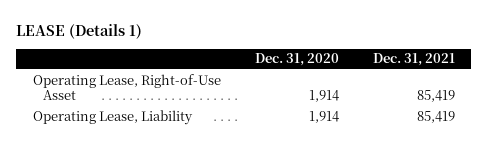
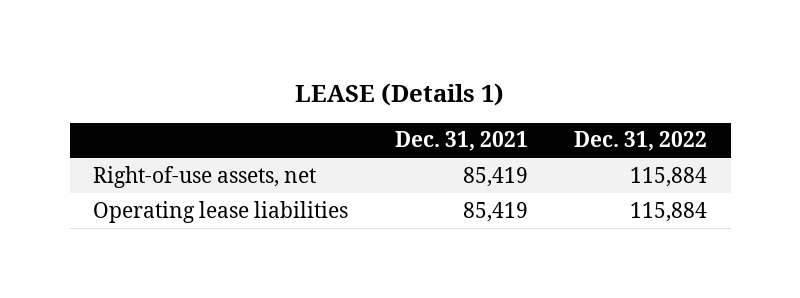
[254,53,339,67] Dec. 31, 2020 -> none
none -> [574,131,708,152] Dec. 31, 2022
[32,73,221,101] Operating Lease, Right-of-Use Asset -> [92,165,316,188] Right-of-use assets, net
[32,109,193,125] Operating Lease, Liability -> [92,200,348,223] Operating lease liabilities

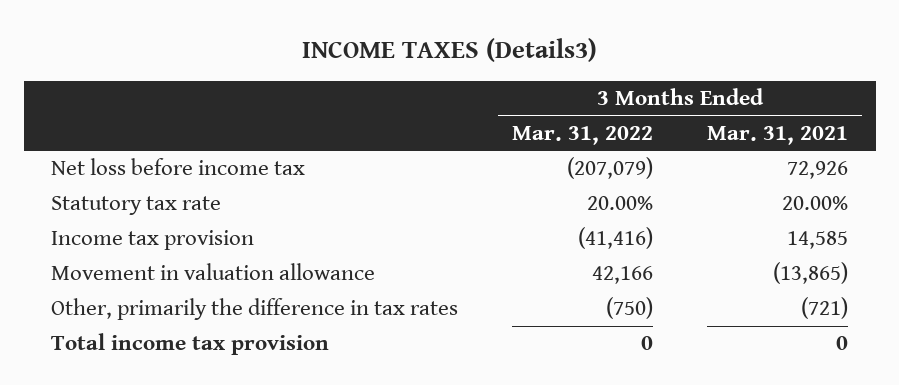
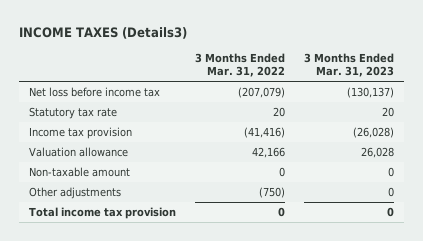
[707,125,849,145] Mar. 31, 2021 -> none
none -> [304,52,395,78] 3 Months Ended Mar. 31, 2023
[587,196,654,211] 20.00% -> [273,107,286,118] 20
[50,298,458,321] Other, primarily the difference in tax rates -> none
[50,263,375,281] Movement in valuation allowance -> [29,147,129,158] Valuation allowance
none -> [29,167,131,178] Non-taxable amount
none -> [29,187,122,200] Other adjustments

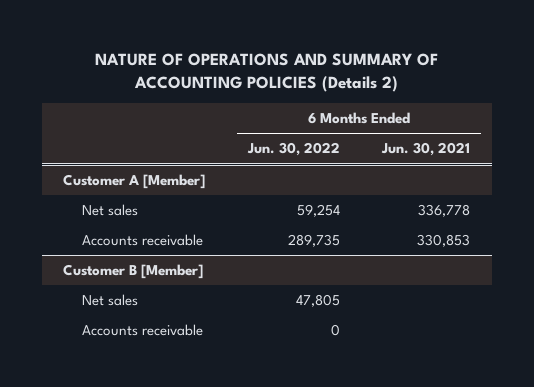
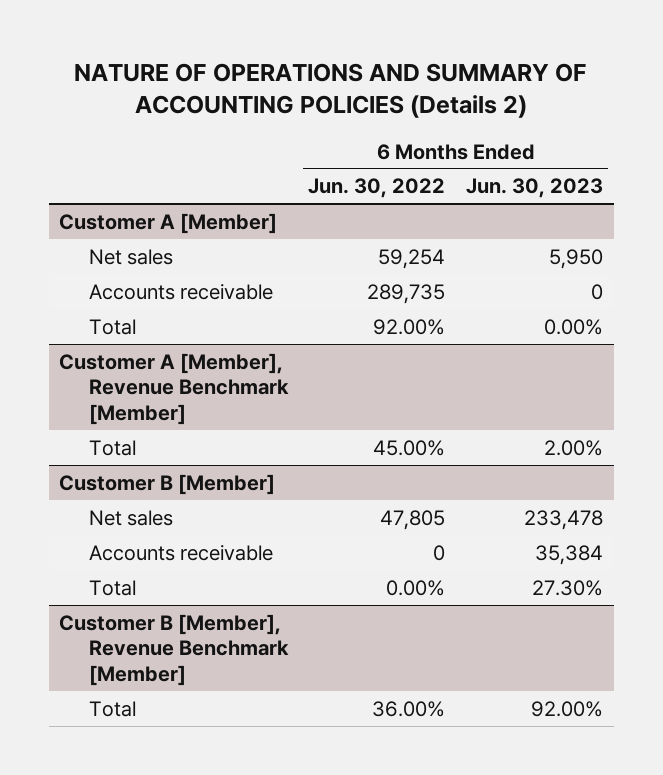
[381,142,471,157] Jun. 30, 2021 -> none
none -> [466,178,604,199] Jun. 30, 2023
none -> [88,318,136,335] Total
none -> [59,352,289,425] Customer A [Member], Revenue Benchmark [Member]
none -> [88,439,136,456] Total
none -> [88,579,136,596] Total
none -> [59,613,289,686] Customer B [Member], Revenue Benchmark [Member]
none -> [88,700,136,717] Total

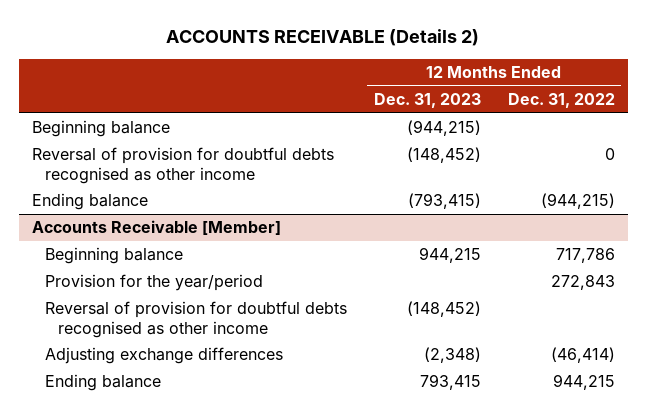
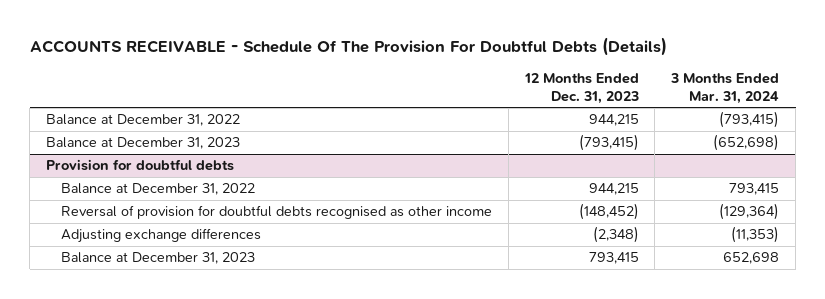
[166,29,480,47] ACCOUNTS RECEIVABLE (Details 2) -> [29,37,667,57] ACCOUNTS RECEIVABLE - Schedule Of The Provision For Doubtful Debts (Details)
[507,92,615,108] Dec. 31, 2022 -> none
none -> [670,73,780,104] 3 Months Ended Mar. 31, 2024
[32,120,171,138] Beginning balance -> none
[32,147,335,184] Reversal of provision for doubtful debts recognised as other income -> none
[32,220,282,236] Accounts Receivable [Member] -> none
[44,274,263,292] Provision for the year/period -> none
none -> [46,114,241,127] Balance at December 31, 2022
[32,193,149,211] Ending balance -> [46,137,241,150] Balance at December 31, 2023
none -> [46,159,235,172] Provision for doubtful debts
[44,247,183,265] Beginning balance -> [60,183,255,196] Balance at December 31, 2022
[44,374,161,392] Ending balance -> [60,252,255,265] Balance at December 31, 2023

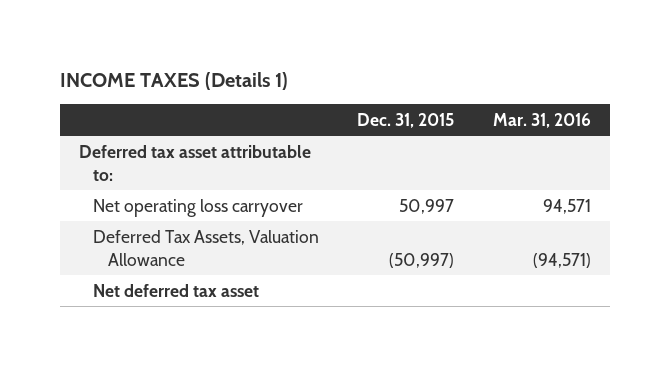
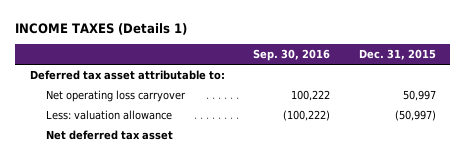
[492,113,591,129] Mar. 31, 2016 -> none
none -> [253,48,331,61] Sep. 30, 2016
[93,229,320,266] Deferred Tax Assets, Valuation Allowance -> [45,110,172,121] Less: valuation allowance

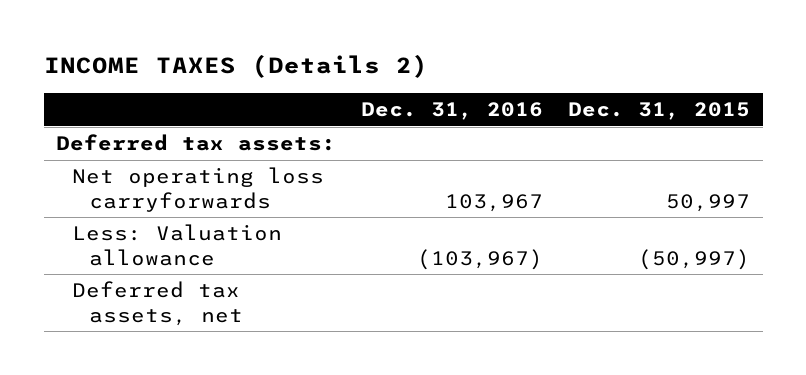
[15,22,188,35] INCOME TAXES (Details 1) -> [43,54,428,79] INCOME TAXES (Details 2)
[253,48,331,61] Sep. 30, 2016 -> none
none -> [361,101,544,120] Dec. 31, 2016
[29,70,225,81] Deferred tax asset attributable to: -> [56,134,337,152] Deferred tax assets:
[45,90,186,103] Net operating loss carryover -> [72,167,325,212] Net operating loss carryforwards
[45,110,172,121] Less: valuation allowance -> [72,224,283,266] Less: Valuation allowance
[45,130,173,141] Net deferred tax asset -> [72,281,243,326] Deferred tax assets, net

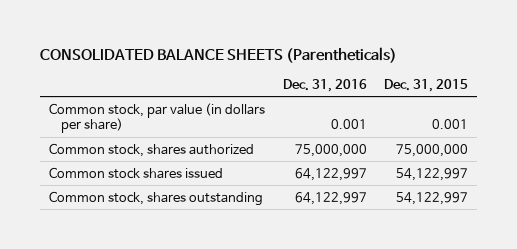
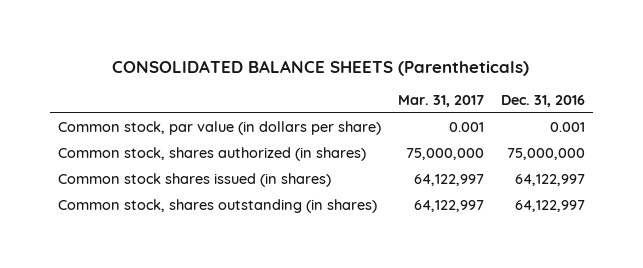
[384,78,469,92] Dec. 31, 2015 -> none
none -> [397,95,484,108] Mar. 31, 2017
[49,142,255,157] Common stock, shares authorized -> [58,146,367,161] Common stock, shares authorized (in shares)
[49,166,224,179] Common stock shares issued -> [58,172,332,187] Common stock shares issued (in shares)
[49,190,264,206] Common stock, shares outstanding -> [58,198,378,213] Common stock, shares outstanding (in shares)

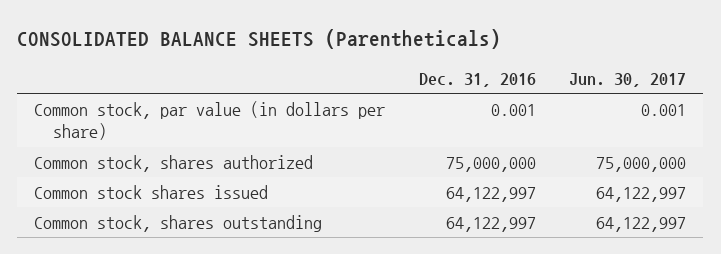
[397,95,484,108] Mar. 31, 2017 -> none
none -> [569,73,687,88] Jun. 30, 2017
[58,146,367,161] Common stock, shares authorized (in shares) -> [34,154,314,172] Common stock, shares authorized
[58,172,332,187] Common stock shares issued (in shares) -> [34,184,269,199] Common stock shares issued
[58,198,378,213] Common stock, shares outstanding (in shares) -> [34,214,323,232] Common stock, shares outstanding

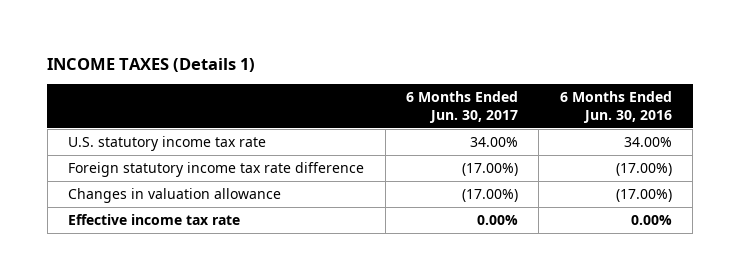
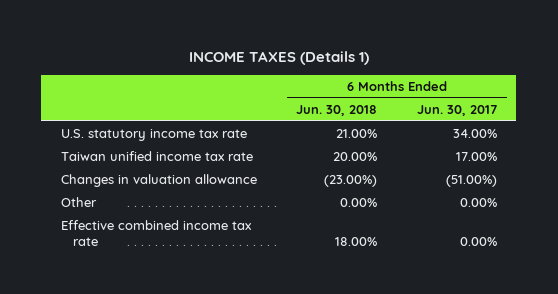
[559,90,672,123] 6 Months Ended Jun. 30, 2016 -> none
none -> [296,104,378,116] Jun. 30, 2018
[68,162,365,178] Foreign statutory income tax rate difference -> [60,151,253,162] Taiwan unified income tax rate
[462,163,519,177] (17.00%) -> [455,152,497,162] 17.00%
[462,189,519,203] (17.00%) -> [445,175,497,188] (51.00%)
none -> [60,197,97,208] Other
[68,214,241,226] Effective income tax rate -> [60,220,252,247] Effective combined income tax rate

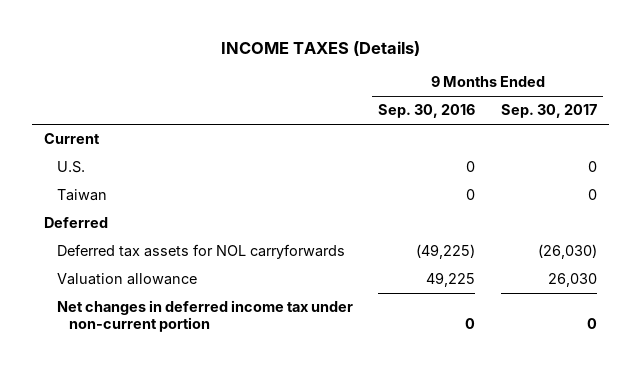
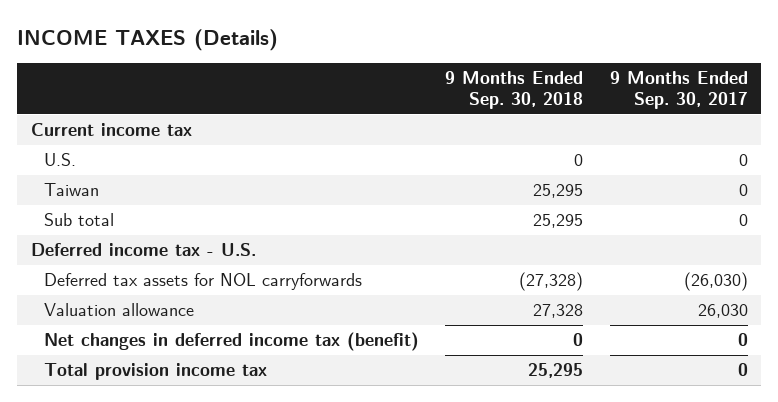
[378,104,476,119] Sep. 30, 2016 -> none
none -> [445,71,584,109] 9 Months Ended Sep. 30, 2018
[44,133,101,145] Current -> [30,123,192,137] Current income tax
[44,217,109,229] Deferred -> none
none -> [43,213,114,227] Sub total
none -> [30,243,256,257] Deferred income tax - U.S.
[56,300,353,333] Net changes in deferred income tax under non-current portion -> [43,332,419,352] Net changes in deferred income tax (benefit)
none -> [43,363,267,381] Total provision income tax

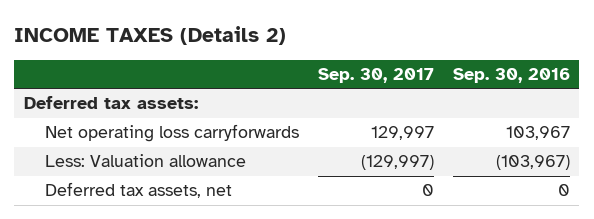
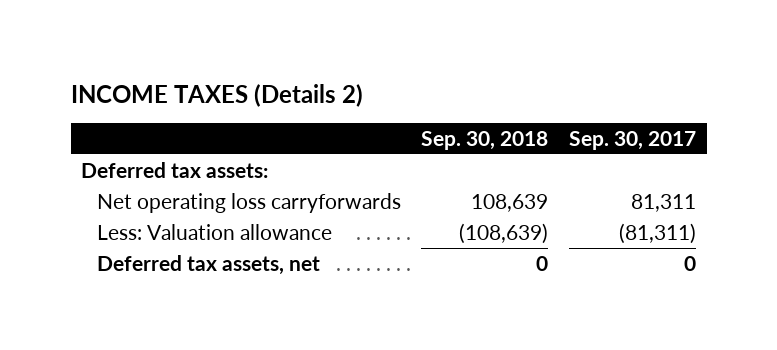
[452,68,570,84] Sep. 30, 2016 -> none
none -> [421,130,549,150] Sep. 30, 2018
[371,126,435,141] 129,997 -> [631,193,697,212] 81,311
[361,155,435,171] (129,997) -> [619,222,697,244] (81,311)

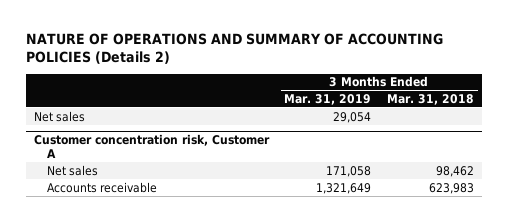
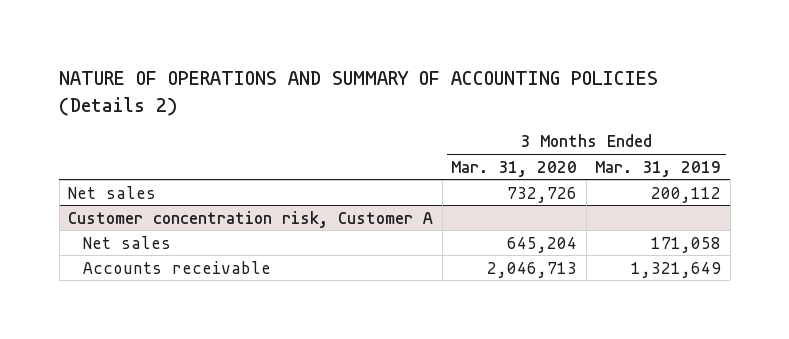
[387,93,475,105] Mar. 31, 2018 -> none
none -> [451,160,578,177] Mar. 31, 2020
[333,111,372,123] 29,054 -> [651,186,722,203] 200,112

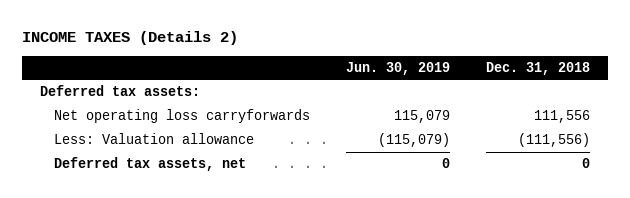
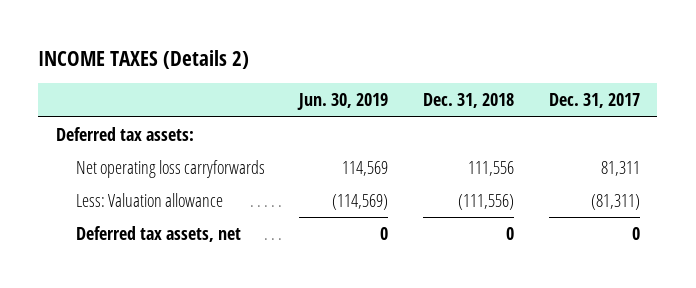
none -> [548,93,640,109] Dec. 31, 2017
[394,110,451,124] 115,079 -> [342,160,389,176] 114,569
[378,133,451,148] (115,079) -> [332,193,389,210] (114,569)

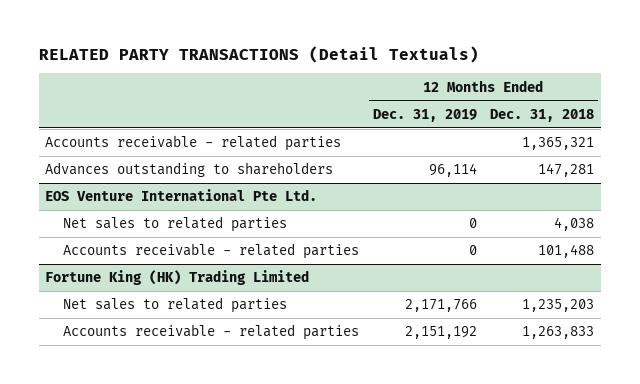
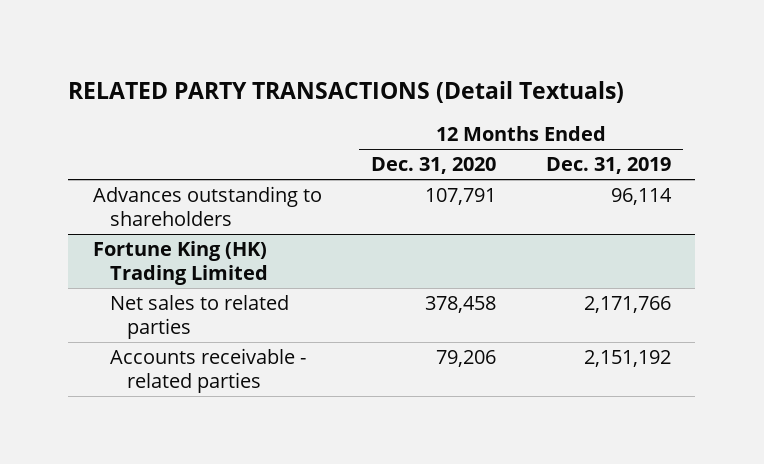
[490,108,595,122] Dec. 31, 2018 -> none
none -> [371,157,497,175] Dec. 31, 2020
[45,135,342,152] Accounts receivable - related parties -> none
[45,189,318,202] EOS Venture International Pte Ltd. -> none
[62,216,287,233] Net sales to related parties -> none
[62,243,359,260] Accounts receivable - related parties -> none

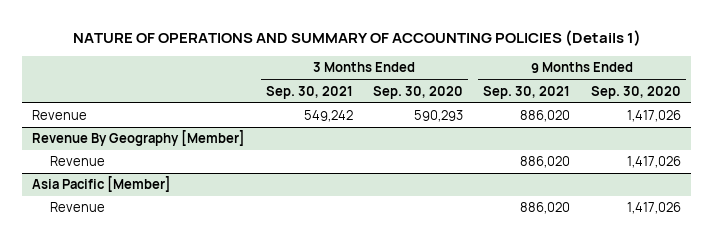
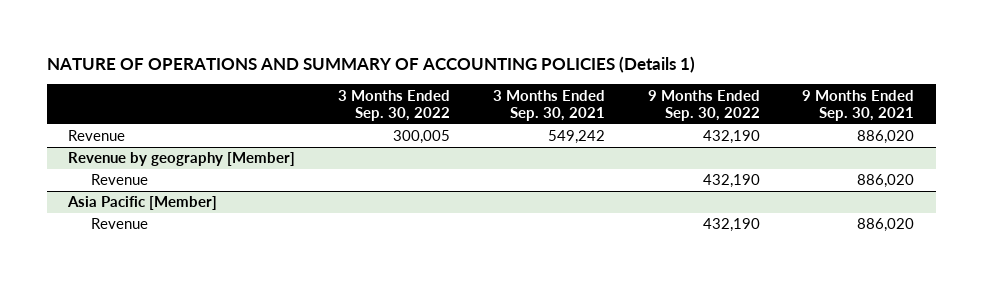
[373,85,464,99] Sep. 30, 2020 -> none
[590,85,681,99] Sep. 30, 2020 -> none
none -> [338,89,451,121] 3 Months Ended Sep. 30, 2022
none -> [647,89,760,121] 9 Months Ended Sep. 30, 2022
[32,130,246,147] Revenue By Geography [Member] -> [68,152,296,167] Revenue by geography [Member]

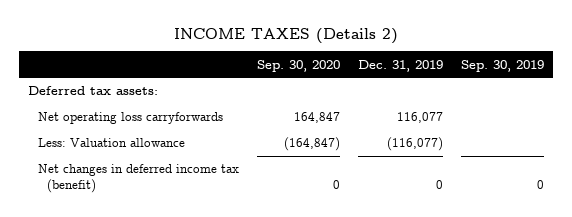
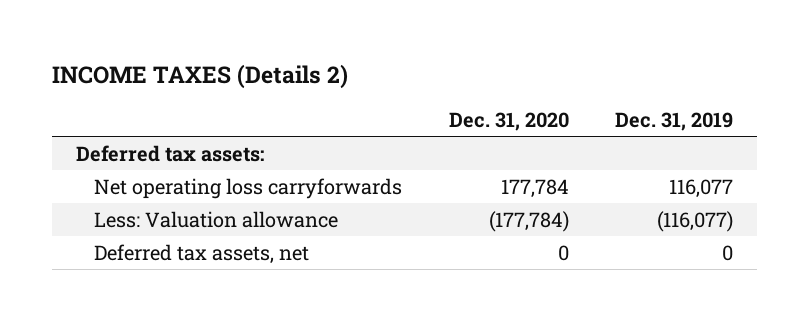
[256,59,340,72] Sep. 30, 2020 -> none
[460,59,544,72] Sep. 30, 2019 -> none
none -> [448,111,569,131] Dec. 31, 2020
[37,164,239,194] Net changes in deferred income tax (benefit) -> [94,243,310,264] Deferred tax assets, net

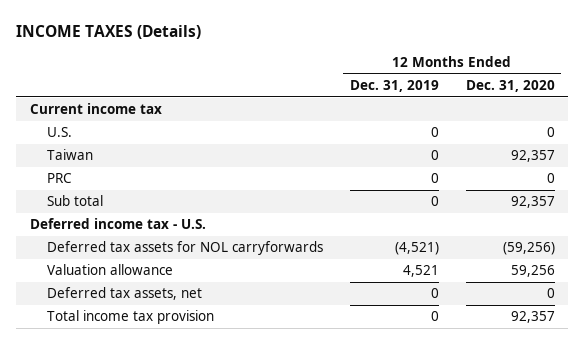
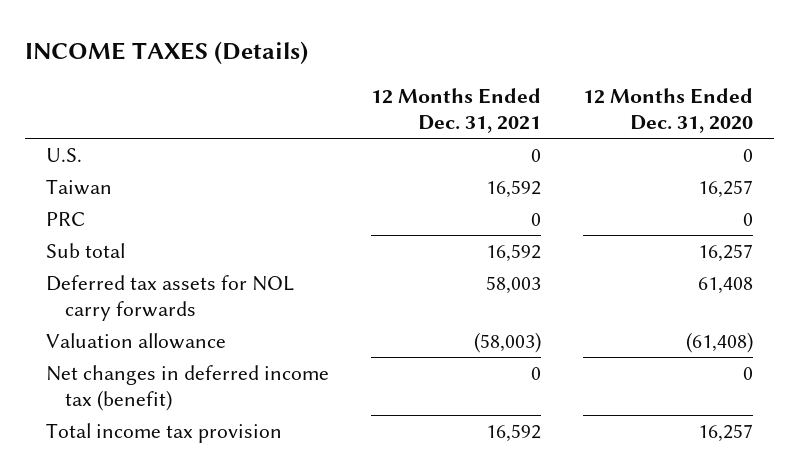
[349,80,439,93] Dec. 31, 2019 -> none
none -> [371,87,542,134] 12 Months Ended Dec. 31, 2021
[29,103,162,115] Current income tax -> none
[510,150,555,163] 92,357 -> [697,179,753,198] 16,257
[29,218,206,230] Deferred income tax - U.S. -> none
[510,196,555,209] 92,357 -> [697,243,753,262] 16,257
[46,241,323,256] Deferred tax assets for NOL carryforwards -> [46,274,295,322] Deferred tax assets for NOL carry forwards
[502,242,555,256] (59,256) -> [697,276,753,294] 61,408
[510,265,555,278] 59,256 -> [685,331,753,353] (61,408)
[46,287,202,301] Deferred tax assets, net -> [46,364,330,412] Net changes in deferred income tax (benefit)
[510,311,555,324] 92,357 -> [697,423,753,442] 16,257

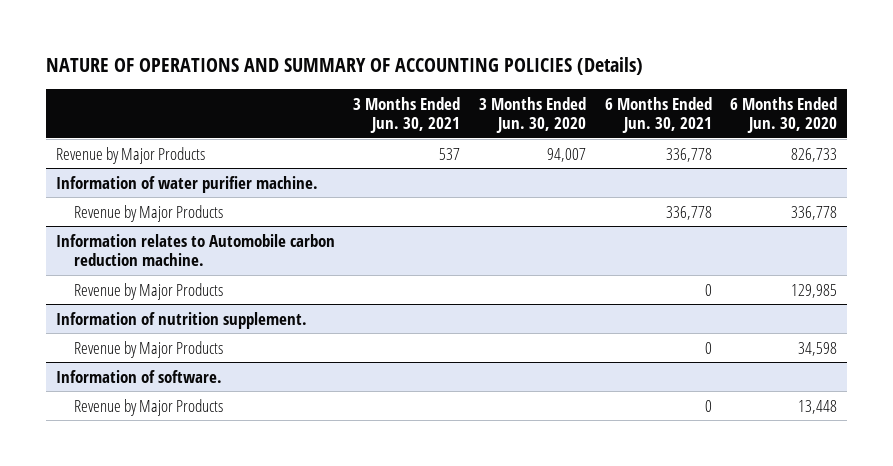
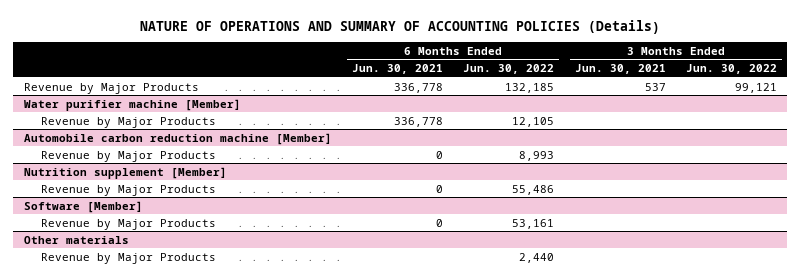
[478,96,586,134] 3 Months Ended Jun. 30, 2020 -> none
[730,96,838,134] 6 Months Ended Jun. 30, 2020 -> none
none -> [463,64,555,75] Jun. 30, 2022
none -> [685,64,777,75] Jun. 30, 2022
[55,175,318,193] Information of water purifier machine. -> [23,98,241,111] Water purifier machine [Member]
[55,233,335,267] Information relates to Automobile carbon reduction machine. -> [23,132,332,145] Automobile carbon reduction machine [Member]
[55,311,307,329] Information of nutrition supplement. -> [23,166,227,179] Nutrition supplement [Member]
[55,369,222,383] Information of software. -> [23,200,143,213] Software [Member]
none -> [23,235,129,244] Other materials
none -> [40,252,216,264] Revenue by Major Products

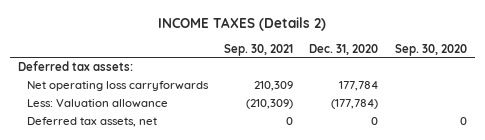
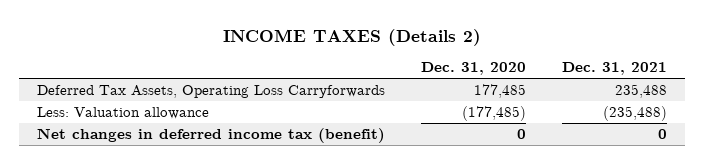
[224,43,294,56] Sep. 30, 2021 -> none
[394,43,467,56] Sep. 30, 2020 -> none
none -> [561,62,667,76] Dec. 31, 2021
[18,60,134,71] Deferred tax assets: -> none
[27,80,210,91] Net operating loss carryforwards -> [37,85,386,99] Deferred Tax Assets, Operating Loss Carryforwards
[339,80,379,91] 177,784 -> [474,84,527,99] 177,485
[331,98,379,109] (177,784) -> [462,106,527,122] (177,485)
[27,116,158,127] Deferred tax assets, net -> [37,128,386,144] Net changes in deferred income tax (benefit)

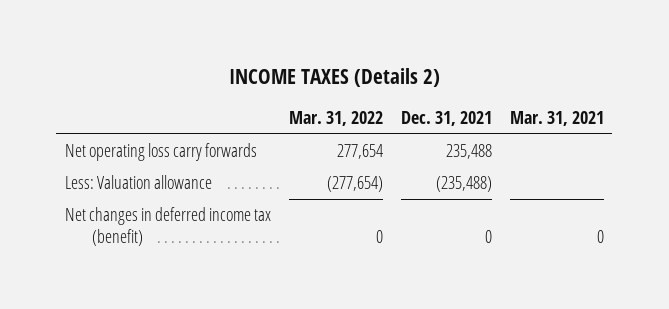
[421,62,527,76] Dec. 31, 2020 -> none
none -> [288,110,383,126] Mar. 31, 2022
none -> [509,110,604,126] Mar. 31, 2021
[37,85,386,99] Deferred Tax Assets, Operating Loss Carryforwards -> [65,143,258,162] Net operating loss carry forwards

